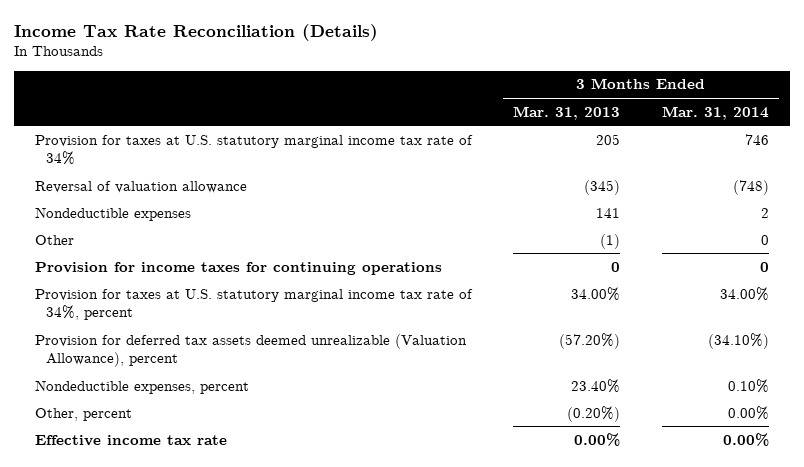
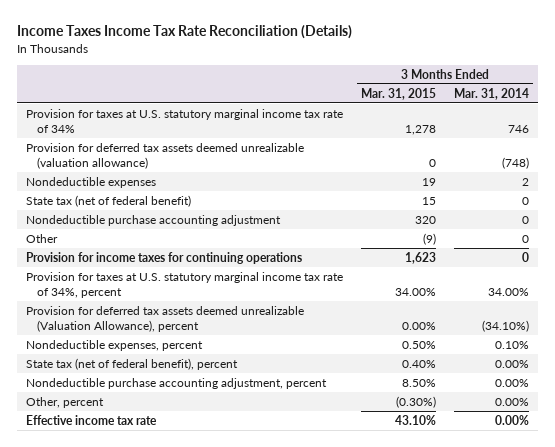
[14,23,379,41] Income Tax Rate Reconciliation (Details) -> [17,25,353,40] Income Taxes Income Tax Rate Reconciliation (Details)
[513,105,621,120] Mar. 31, 2013 -> none
none -> [360,87,436,100] Mar. 31, 2015
[35,180,248,193] Reversal of valuation allowance -> [26,142,305,170] Provision for deferred tax assets deemed unrealizable (valuation allowance)
none -> [26,194,192,207] State tax (net of federal benefit)
none -> [26,214,282,226] Nondeductible purchase accounting adjustment
none -> [26,357,239,370] State tax (net of federal benefit), percent
none -> [26,377,328,389] Nondeductible purchase accounting adjustment, percent

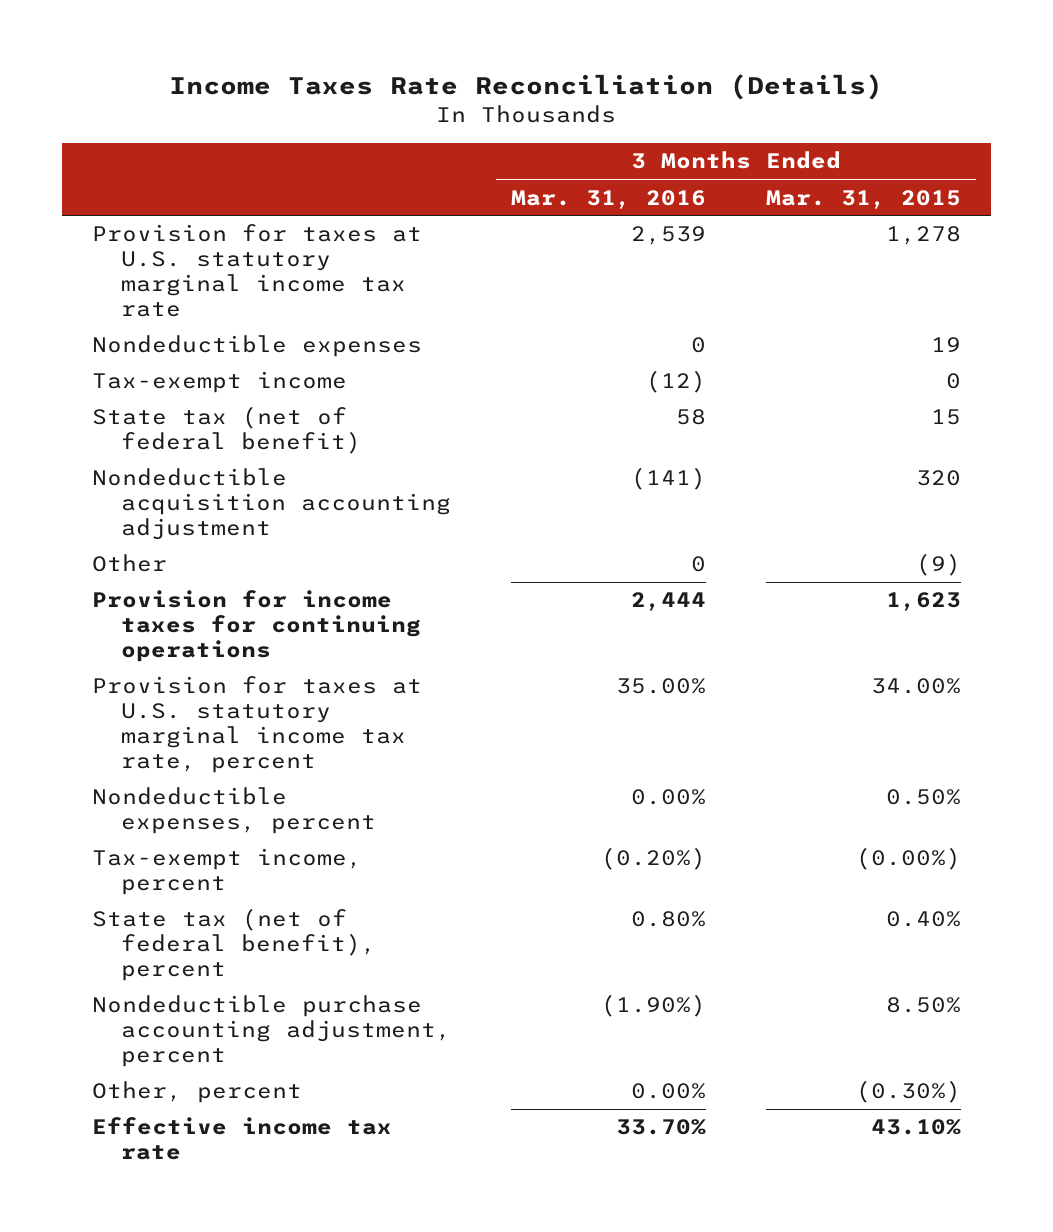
[17,25,353,40] Income Taxes Income Tax Rate Reconciliation (Details) -> [169,74,884,101] Income Taxes Rate Reconciliation (Details)
[453,87,529,100] Mar. 31, 2014 -> none
none -> [510,189,706,209] Mar. 31, 2016
[26,142,305,170] Provision for deferred tax assets deemed unrealizable (valuation allowance) -> none
[26,108,344,134] Provision for taxes at U.S. statutory marginal income tax rate of 34% -> [91,224,422,317] Provision for taxes at U.S. statutory marginal income tax rate
none -> [91,371,347,394] Tax-exempt income
[26,214,282,226] Nondeductible purchase accounting adjustment -> [91,468,451,541] Nondeductible acquisition accounting adjustment
[26,305,305,333] Provision for deferred tax assets deemed unrealizable (Valuation Allowance), percent -> none
[26,271,344,299] Provision for taxes at U.S. statutory marginal income tax rate of 34%, percent -> [91,676,422,773] Provision for taxes at U.S. statutory marginal income tax rate, percent
none -> [91,848,362,896] Tax-exempt income, percent

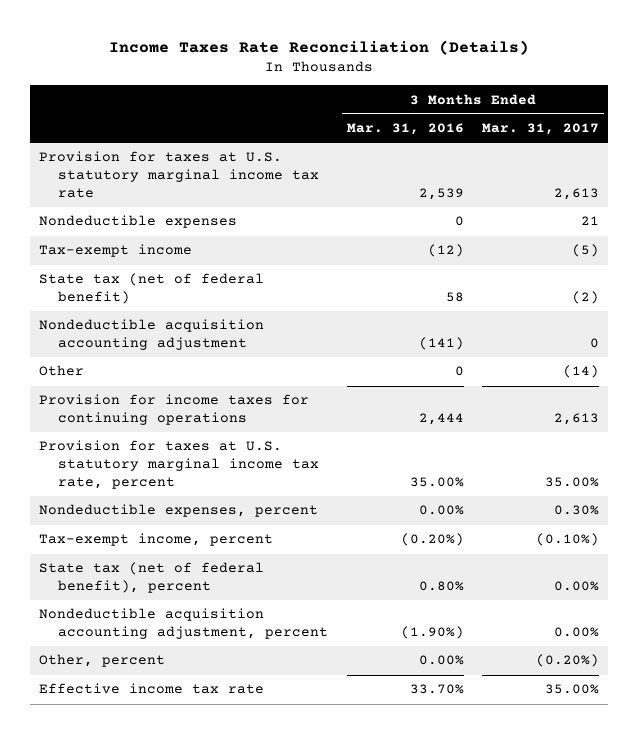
[766,189,962,209] Mar. 31, 2015 -> none
none -> [482,123,600,136] Mar. 31, 2017
[91,995,451,1068] Nondeductible purchase accounting adjustment, percent -> [38,608,329,639] Nondeductible acquisition accounting adjustment, percent

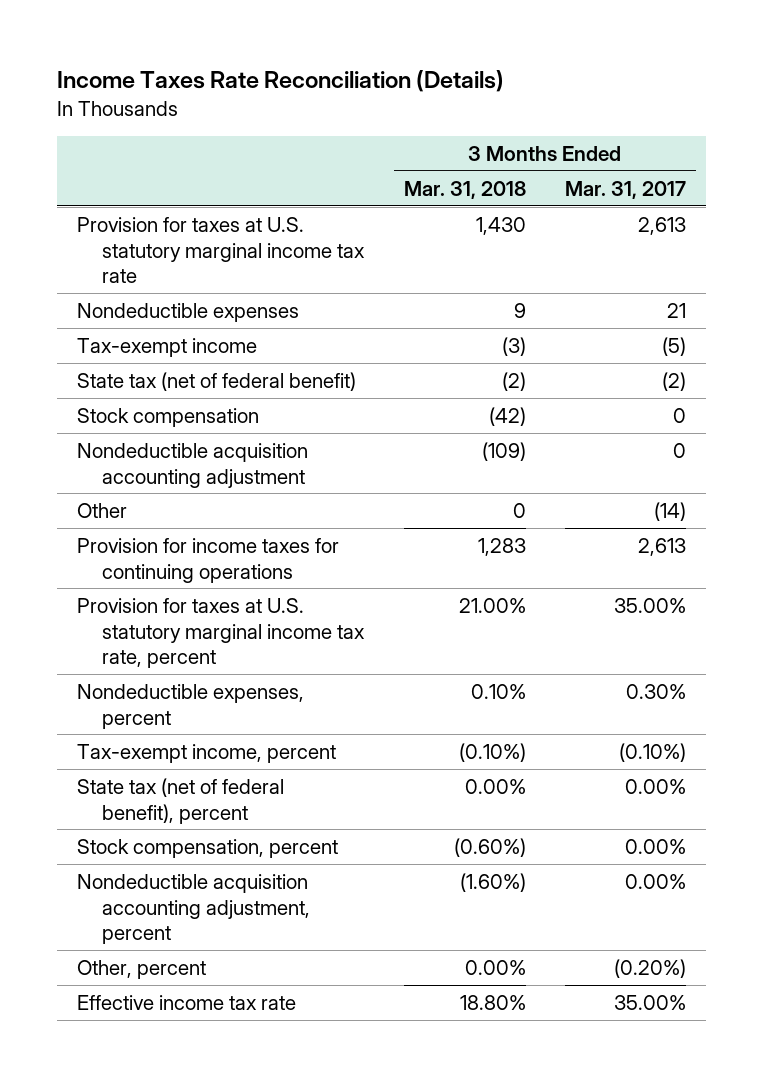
[346,123,464,136] Mar. 31, 2016 -> none
none -> [403,180,526,199] Mar. 31, 2018
none -> [76,407,259,427] Stock compensation
none -> [76,838,338,858] Stock compensation, percent

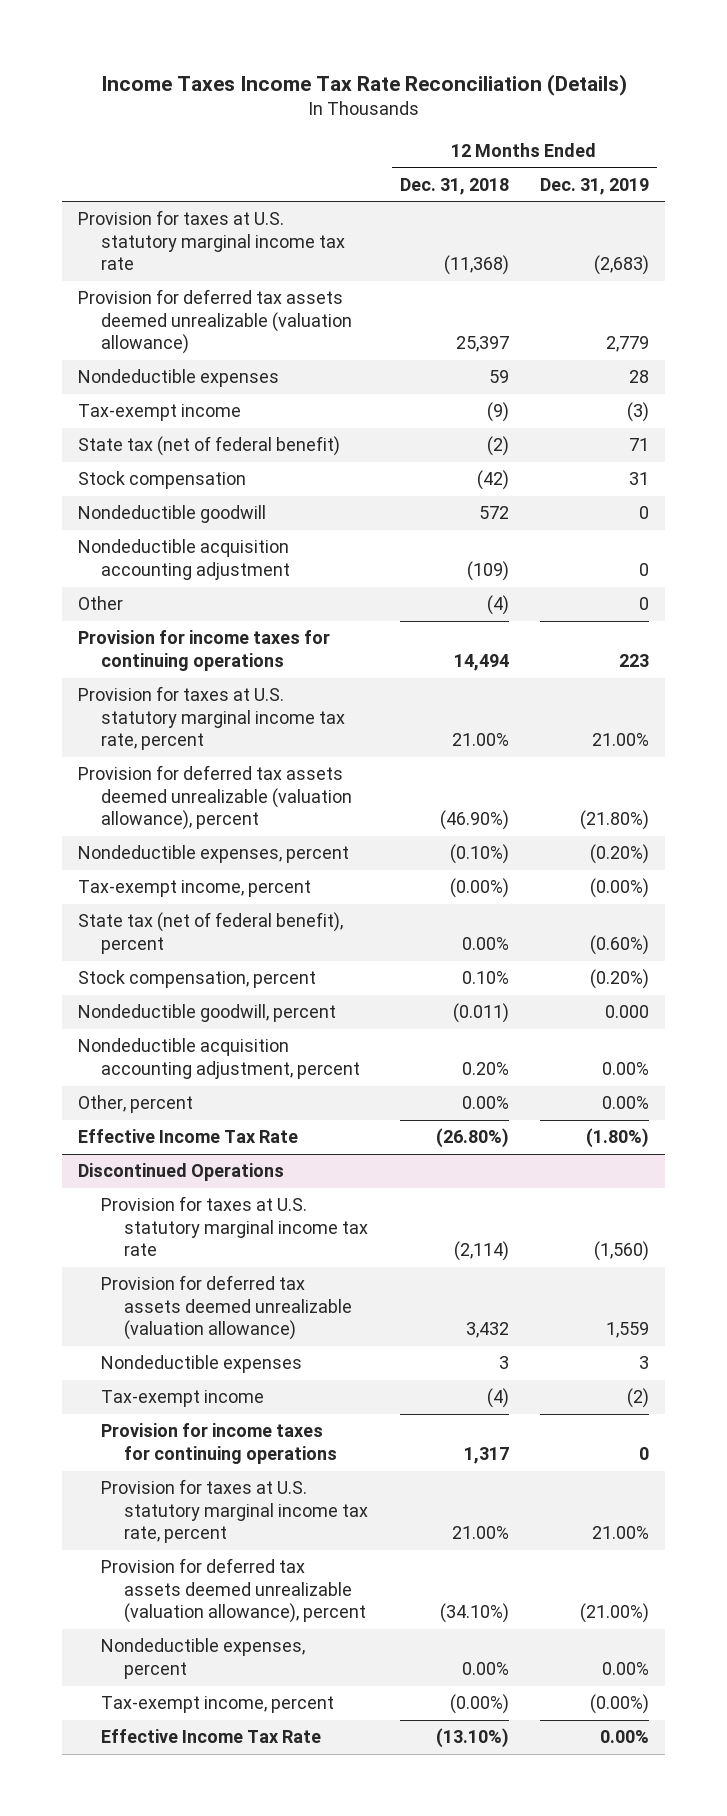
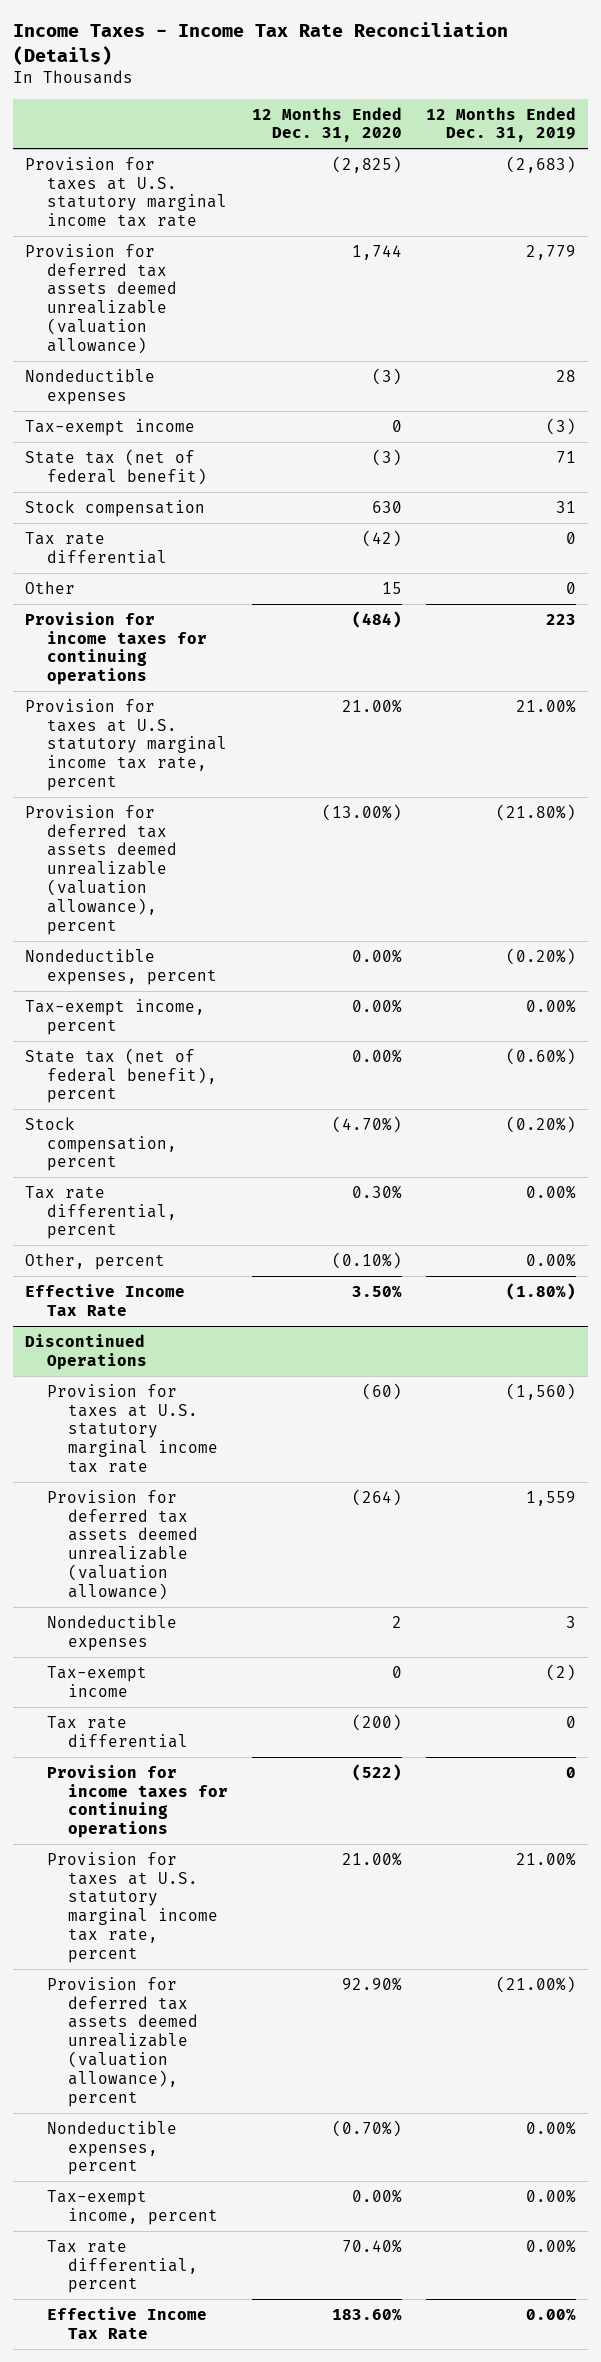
[100,73,627,96] Income Taxes Income Tax Rate Reconciliation (Details) -> [13,22,509,65] Income Taxes - Income Tax Rate Reconciliation (Details)
[399,177,509,195] Dec. 31, 2018 -> none
none -> [252,106,403,143] 12 Months Ended Dec. 31, 2020
[78,505,267,524] Nondeductible goodwill -> none
[78,539,291,580] Nondeductible acquisition accounting adjustment -> none
none -> [25,531,167,564] Tax rate differential
[590,878,650,899] (0.00%) -> [525,998,576,1013] 0.00%
[78,1004,337,1023] Nondeductible goodwill, percent -> none
[78,1038,361,1079] Nondeductible acquisition accounting adjustment, percent -> none
none -> [25,1185,177,1240] Tax rate differential, percent
none -> [46,1715,189,1748] Tax rate differential
[590,1694,650,1715] (0.00%) -> [525,2188,576,2203] 0.00%
none -> [46,2239,199,2294] Tax rate differential, percent

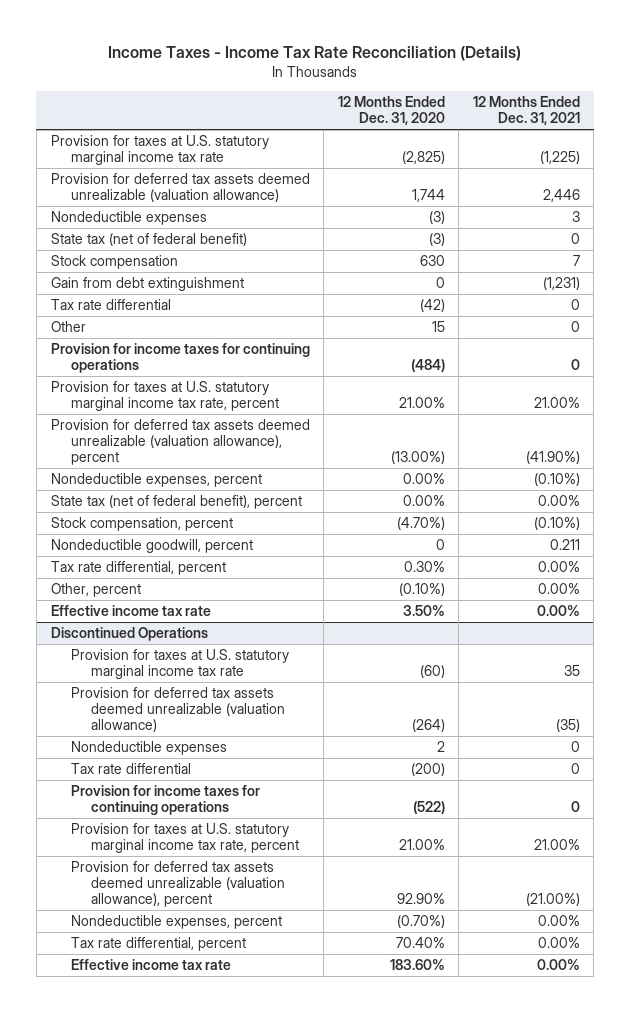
[425,106,576,143] 12 Months Ended Dec. 31, 2019 -> none
none -> [472,96,580,126] 12 Months Ended Dec. 31, 2021
[25,418,196,436] Tax-exempt income -> none
none -> [50,276,244,291] Gain from debt extinguishment
[25,998,206,1035] Tax-exempt income, percent -> none
none -> [50,538,253,553] Nondeductible goodwill, percent
[25,1283,186,1316] Effective Income Tax Rate -> [50,604,211,616] Effective income tax rate
[46,1665,147,1697] Tax-exempt income -> none
[46,2189,219,2225] Tax-exempt income, percent -> none
[46,2306,207,2339] Effective Income Tax Rate -> [70,958,231,970] Effective income tax rate

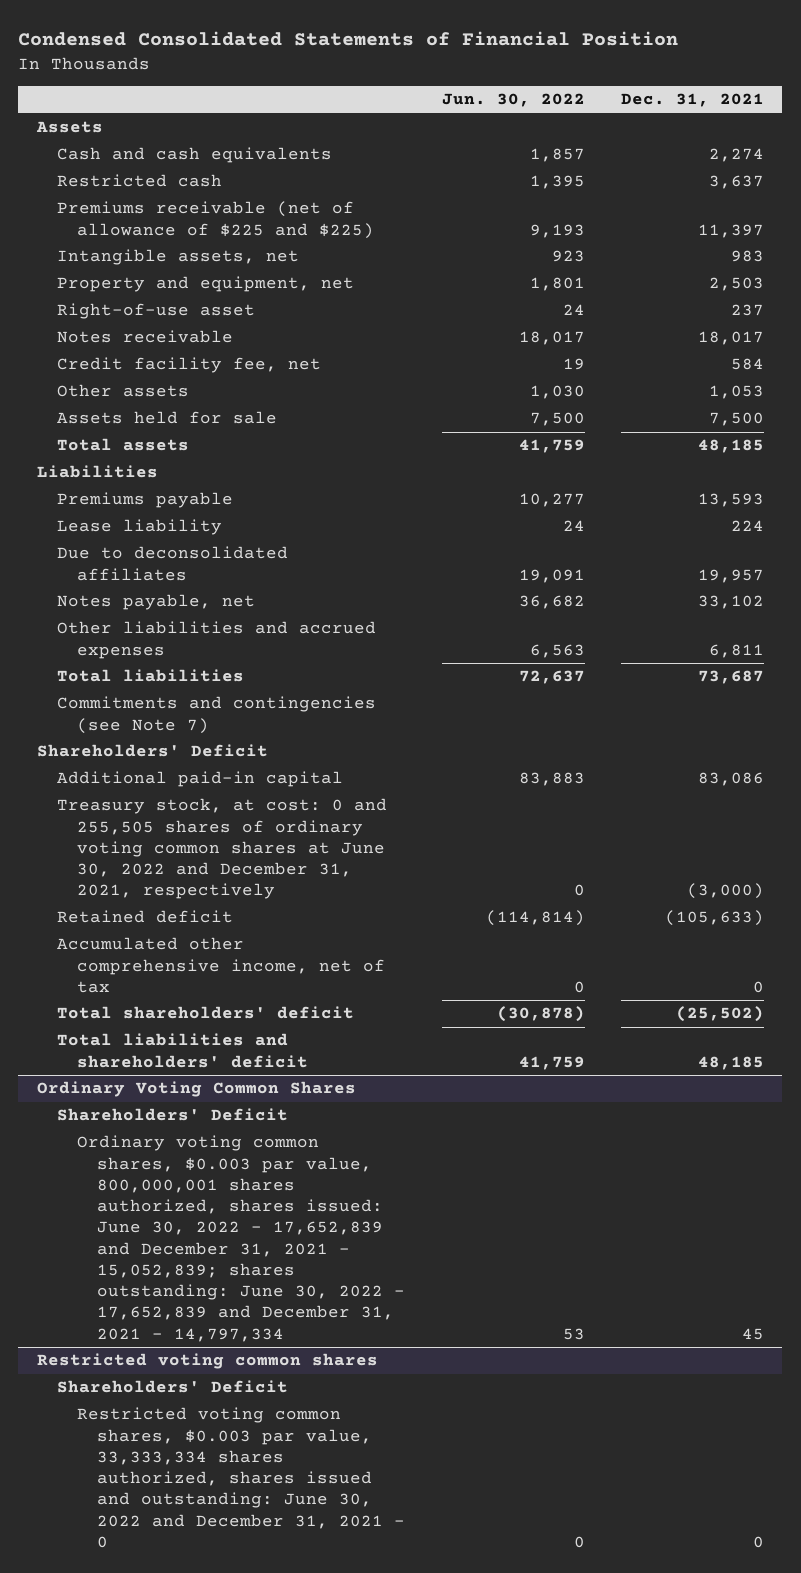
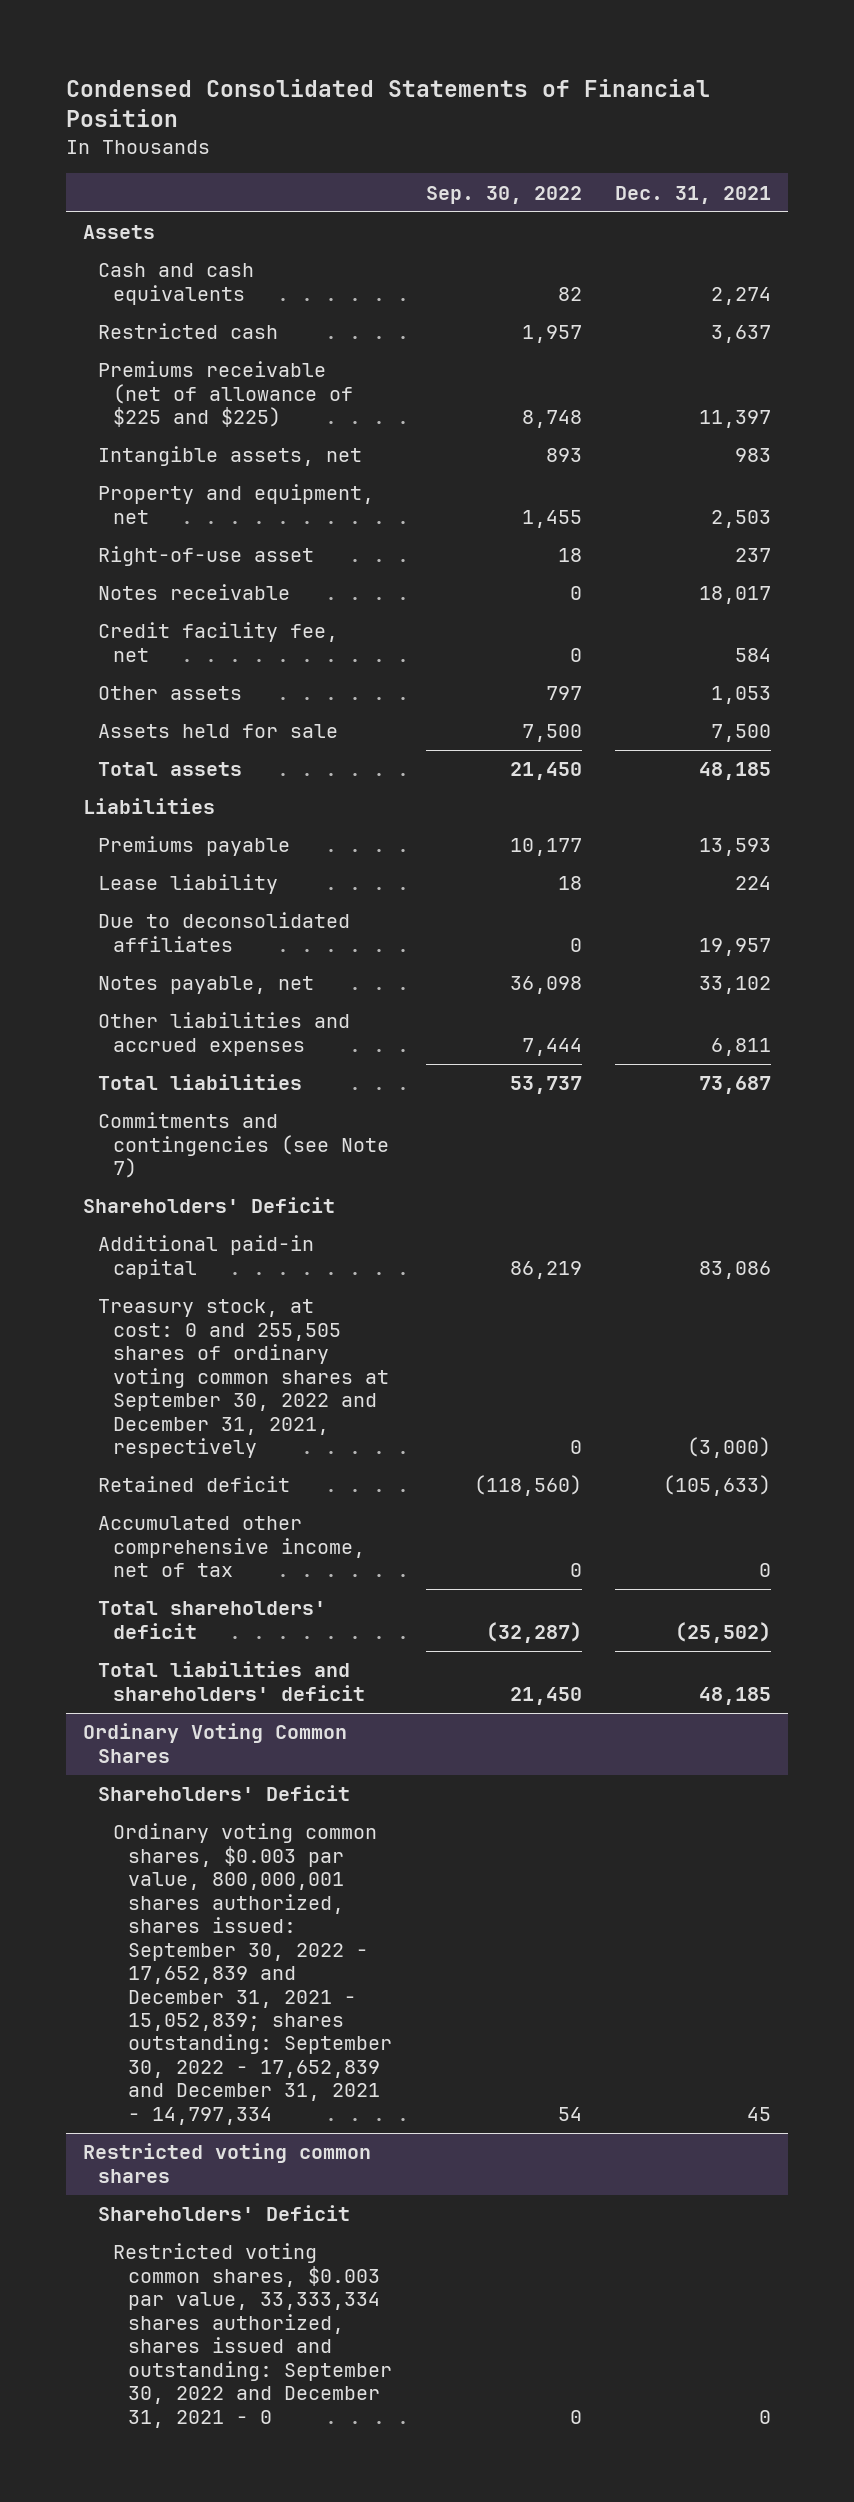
[441,93,585,108] Jun. 30, 2022 -> none
none -> [425,185,582,204] Sep. 30, 2022
[56,798,387,900] Treasury stock, at cost: 0 and 255,505 shares of ordinary voting common shares at June 30, 2022 and December 31, 2021, respectively -> [98,1299,390,1459] Treasury stock, at cost: 0 and 255,505 shares of ordinary voting common shares at September 30, 2022 and December 31, 2021, respectively
[77,1135,406,1342] Ordinary voting common shares, $0.003 par value, 800,000,001 shares authorized, shares issued: June 30, 2022 - 17,652,839 and December 31, 2021 - 15,052,839; shares outstanding: June 30, 2022 - 17,652,839 and December 31, 2021 - 14,797,334 -> [113,1823,393,2125] Ordinary voting common shares, $0.003 par value, 800,000,001 shares authorized, shares issued: September 30, 2022 - 17,652,839 and December 31, 2021 - 15,052,839; shares outstanding: September 30, 2022 - 17,652,839 and December 31, 2021 - 14,797,334
[77,1407,406,1548] Restricted voting common shares, $0.003 par value, 33,333,334 shares authorized, shares issued and outstanding: June 30, 2022 and December 31, 2021 - 0 -> [113,2243,393,2428] Restricted voting common shares, $0.003 par value, 33,333,334 shares authorized, shares issued and outstanding: September 30, 2022 and December 31, 2021 - 0

